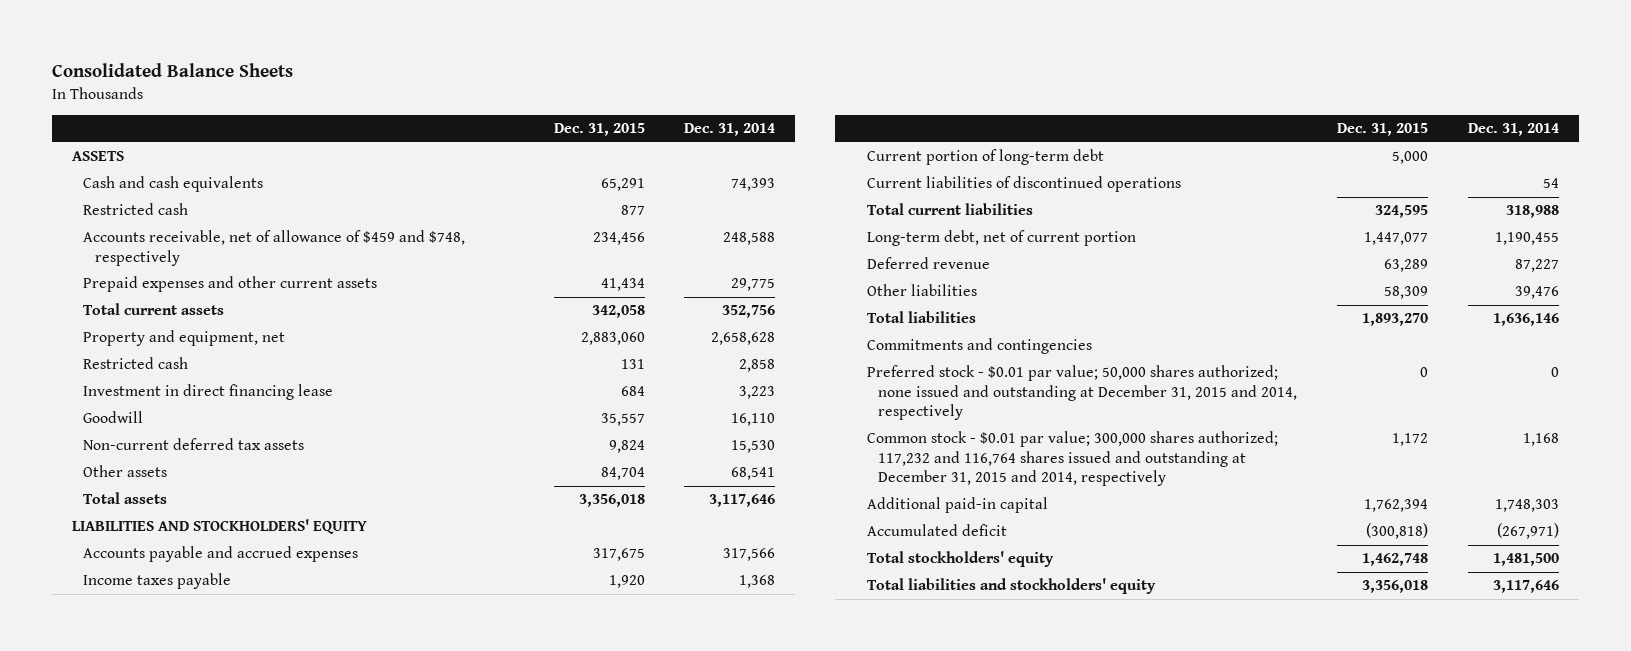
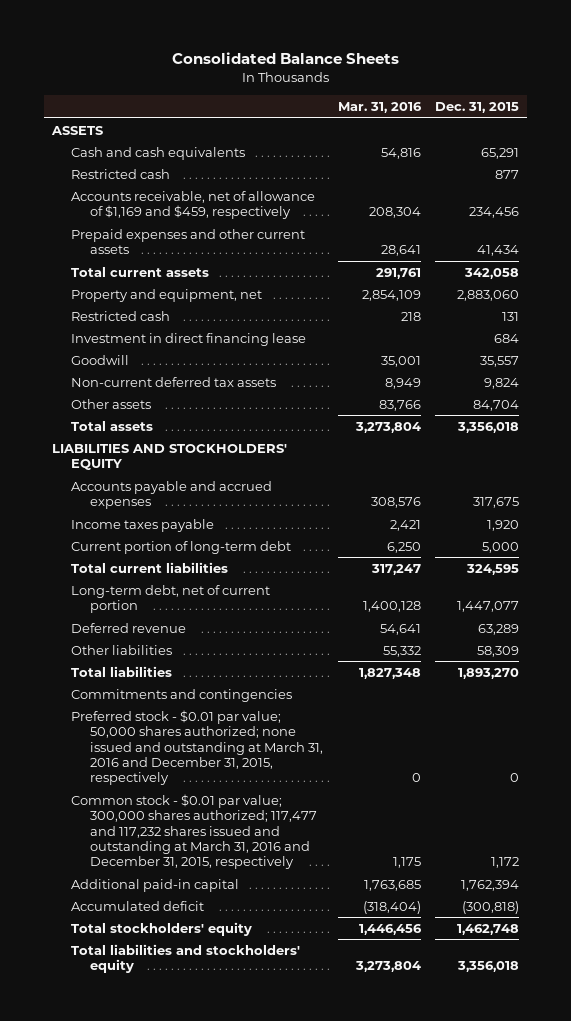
[684,123,776,137] Dec. 31, 2014 -> none
none -> [337,101,422,113] Mar. 31, 2016
[83,230,466,266] Accounts receivable, net of allowance of $459 and $748, respectively -> [70,190,315,220] Accounts receivable, net of allowance of $1,169 and $459, respectively
[866,176,1181,193] Current liabilities of discontinued operations -> none
[866,365,1298,421] Preferred stock - $0.01 par value; 50,000 shares authorized; none issued and outstanding at December 31, 2015 and 2014, respectively -> [70,709,323,786] Preferred stock - $0.01 par value; 50,000 shares authorized; none issued and outstanding at March 31, 2016 and December 31, 2015, respectively
[866,431,1278,487] Common stock - $0.01 par value; 300,000 shares authorized; 117,232 and 116,764 shares issued and outstanding at December 31, 2015 and 2014, respectively -> [70,793,317,870] Common stock - $0.01 par value; 300,000 shares authorized; 117,477 and 117,232 shares issued and outstanding at March 31, 2016 and December 31, 2015, respectively

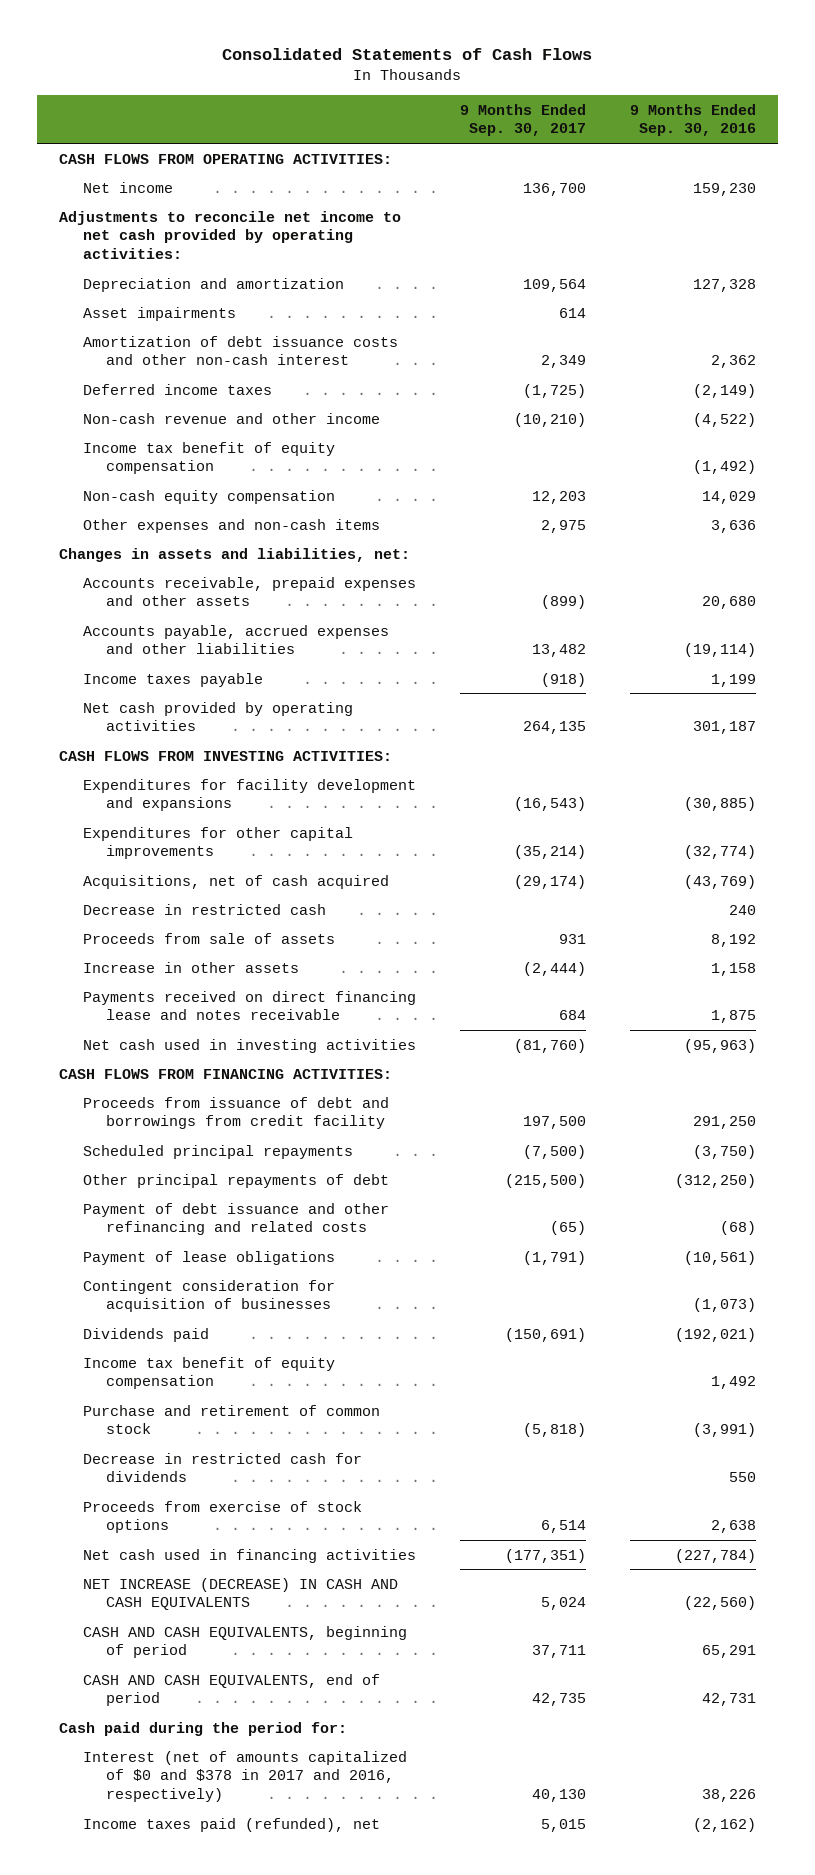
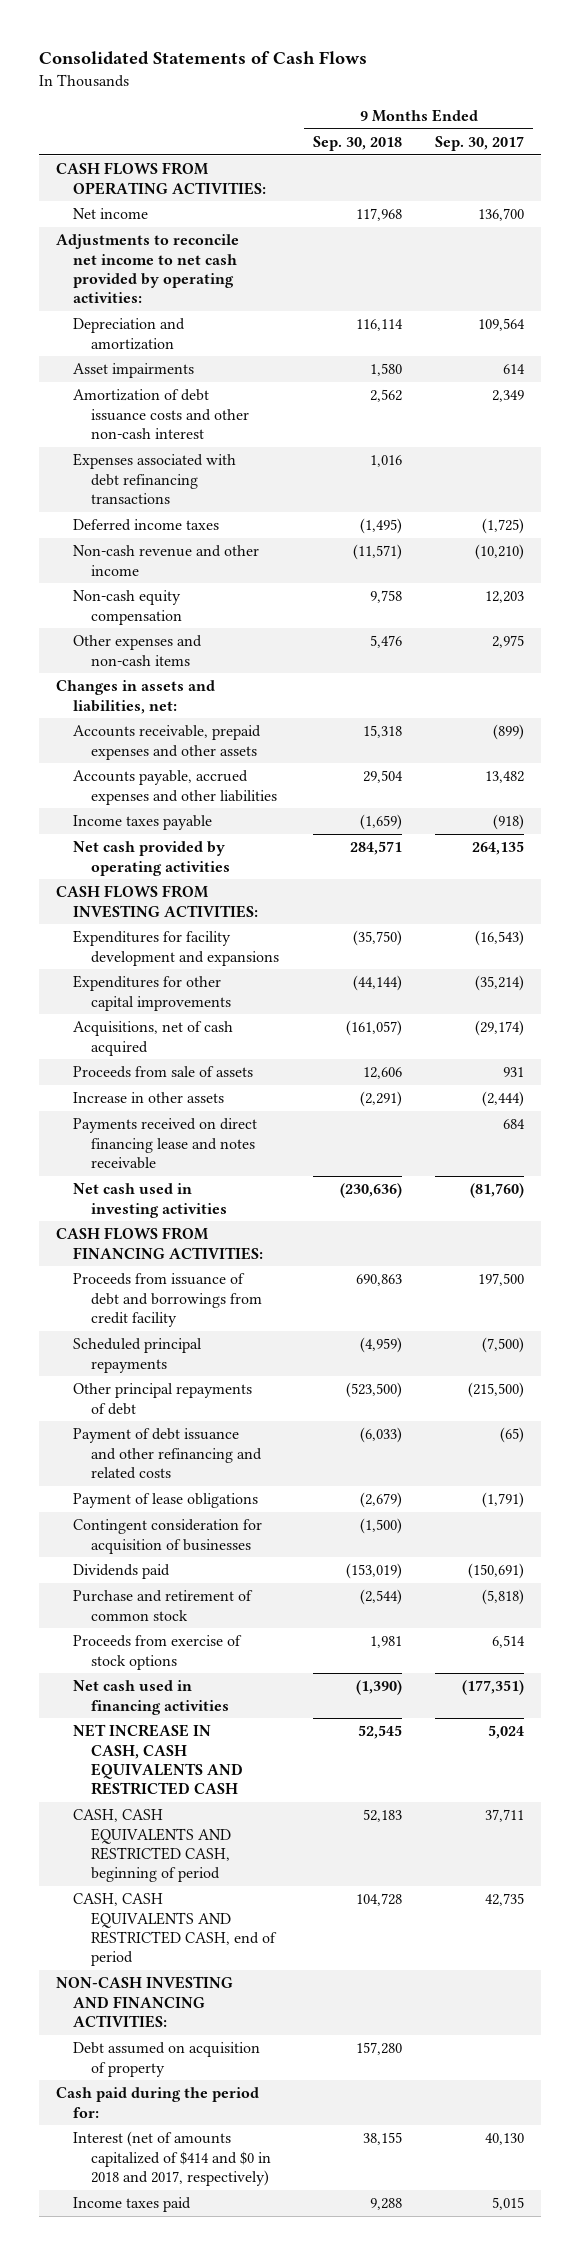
[629,103,756,137] 9 Months Ended Sep. 30, 2016 -> none
none -> [312,135,402,151] Sep. 30, 2018
none -> [73,453,237,504] Expenses associated with debt refinancing transactions
[82,441,335,475] Income tax benefit of equity compensation -> none
[82,903,326,915] Decrease in restricted cash -> none
[82,1356,335,1390] Income tax benefit of equity compensation -> none
[82,1452,362,1483] Decrease in restricted cash for dividends -> none
[82,1577,398,1611] NET INCREASE (DECREASE) IN CASH AND CASH EQUIVALENTS -> [73,1724,243,1796] NET INCREASE IN CASH, CASH EQUIVALENTS AND RESTRICTED CASH
[82,1625,407,1659] CASH AND CASH EQUIVALENTS, beginning of period -> [73,1809,231,1883] CASH, CASH EQUIVALENTS AND RESTRICTED CASH, beginning of period
[82,1673,380,1707] CASH AND CASH EQUIVALENTS, end of period -> [73,1893,277,1967] CASH, CASH EQUIVALENTS AND RESTRICTED CASH, end of period
none -> [56,1976,234,2028] NON-CASH INVESTING AND FINANCING ACTIVITIES:
none -> [73,2042,261,2077] Debt assumed on acquisition of property
[82,1750,407,1803] Interest (net of amounts capitalized of $0 and $378 in 2017 and 2016, respectively) -> [73,2131,271,2186] Interest (net of amounts capitalized of $414 and $0 in 2018 and 2017, respectively)
[82,1817,380,1832] Income taxes paid (refunded), net -> [73,2197,192,2213] Income taxes paid

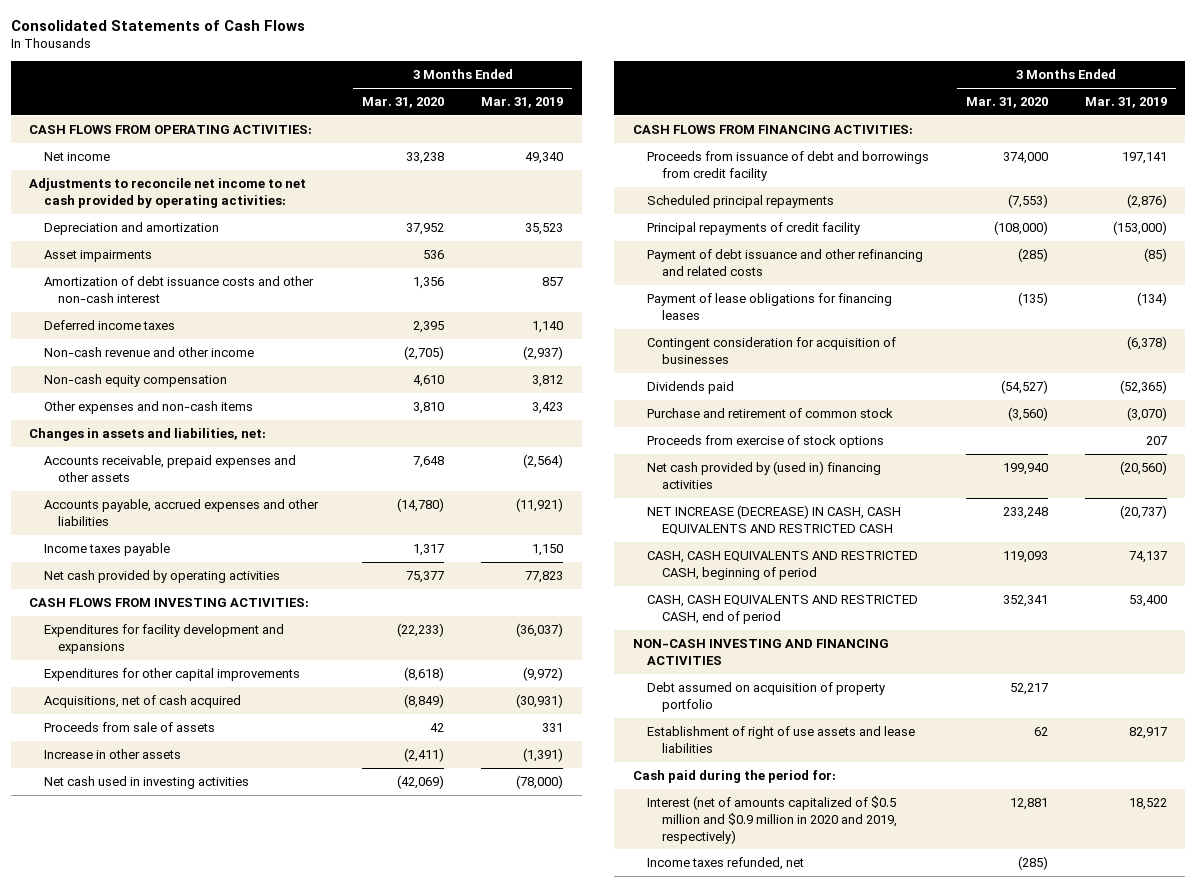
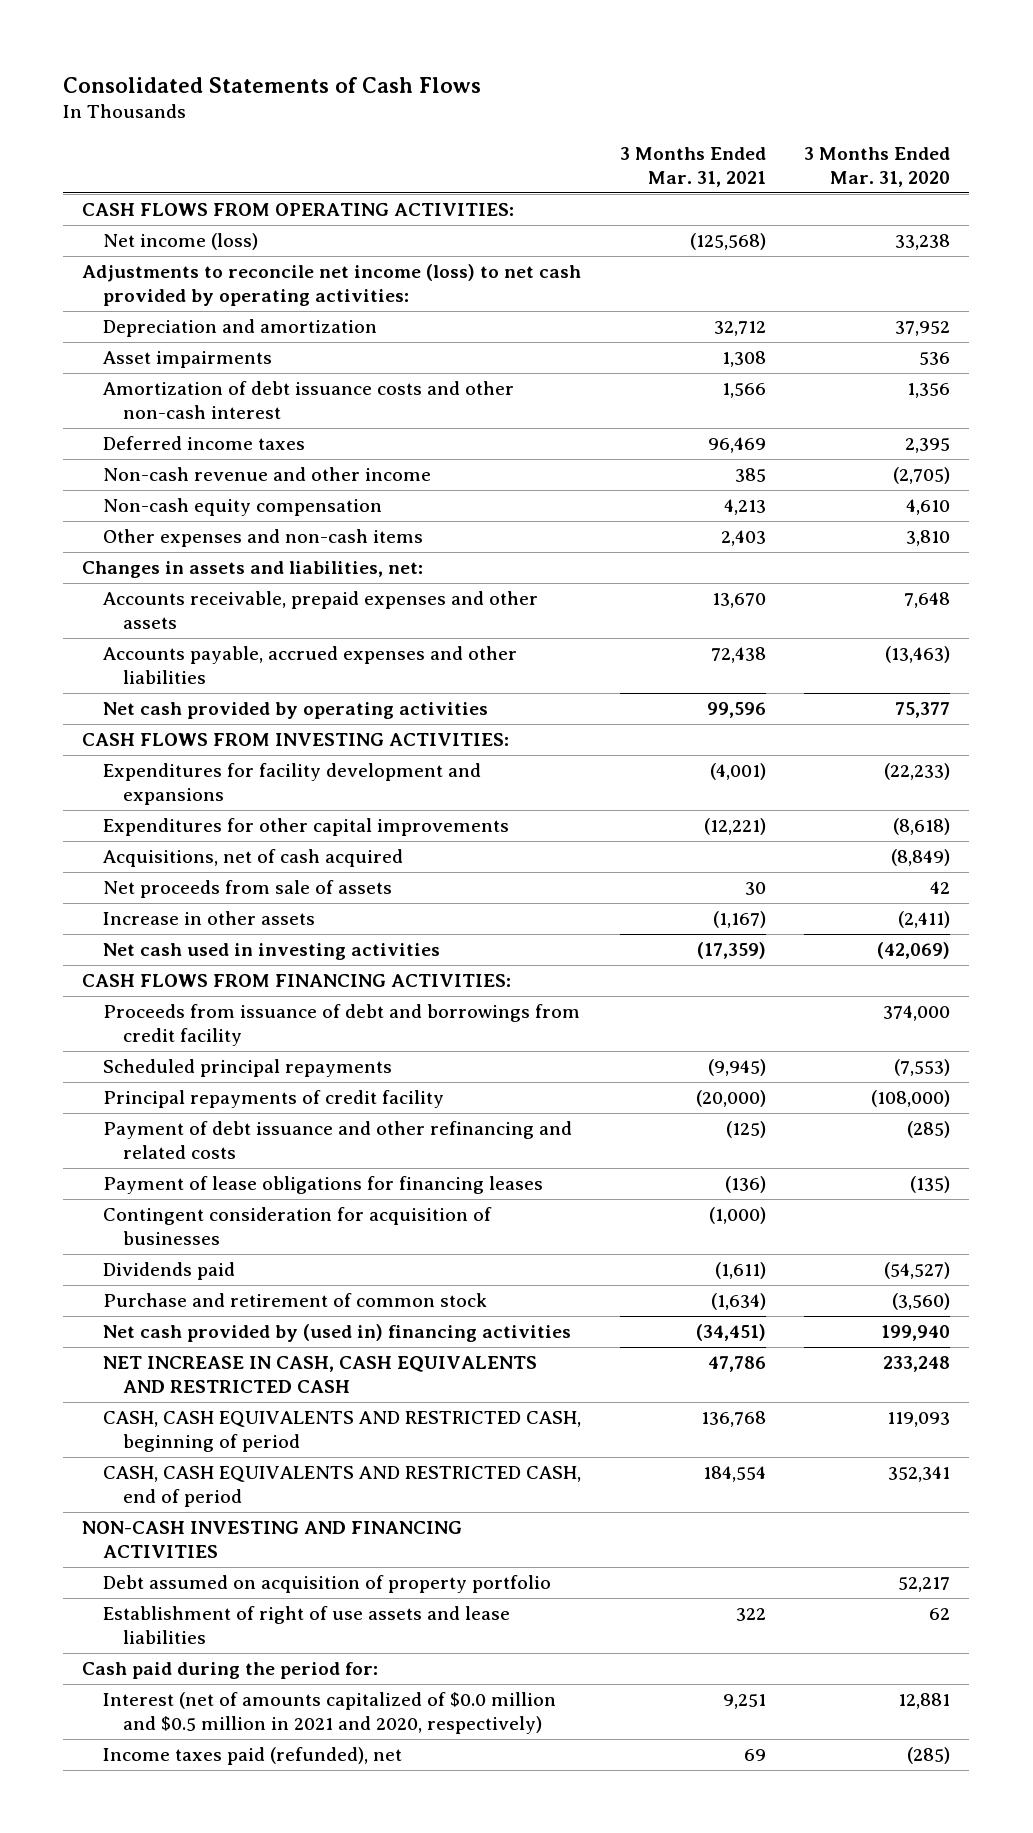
[481,97,564,109] Mar. 31, 2019 -> none
none -> [619,146,766,187] 3 Months Ended Mar. 31, 2021
[43,151,110,161] Net income -> [102,233,258,251] Net income (loss)
[29,177,307,208] Adjustments to reconcile net income to net cash provided by operating activities: -> [82,264,582,307] Adjustments to reconcile net income (loss) to net cash provided by operating activities:
[43,542,170,556] Income taxes payable -> none
[397,497,445,512] (14,780) -> [885,646,951,664] (13,463)
[43,721,215,732] Proceeds from sale of assets -> [102,880,392,899] Net proceeds from sale of assets
[647,434,885,448] Proceeds from exercise of stock options -> none
[647,504,902,535] NET INCREASE (DECREASE) IN CASH, CASH EQUIVALENTS AND RESTRICTED CASH -> [102,1356,537,1394] NET INCREASE IN CASH, CASH EQUIVALENTS AND RESTRICTED CASH
[647,795,897,844] Interest (net of amounts capitalized of $0.5 million and $0.9 million in 2020 and 2019, respectively) -> [102,1692,556,1735] Interest (net of amounts capitalized of $0.0 million and $0.5 million in 2021 and 2020, respectively)
[647,856,805,870] Income taxes refunded, net -> [102,1747,402,1766] Income taxes paid (refunded), net

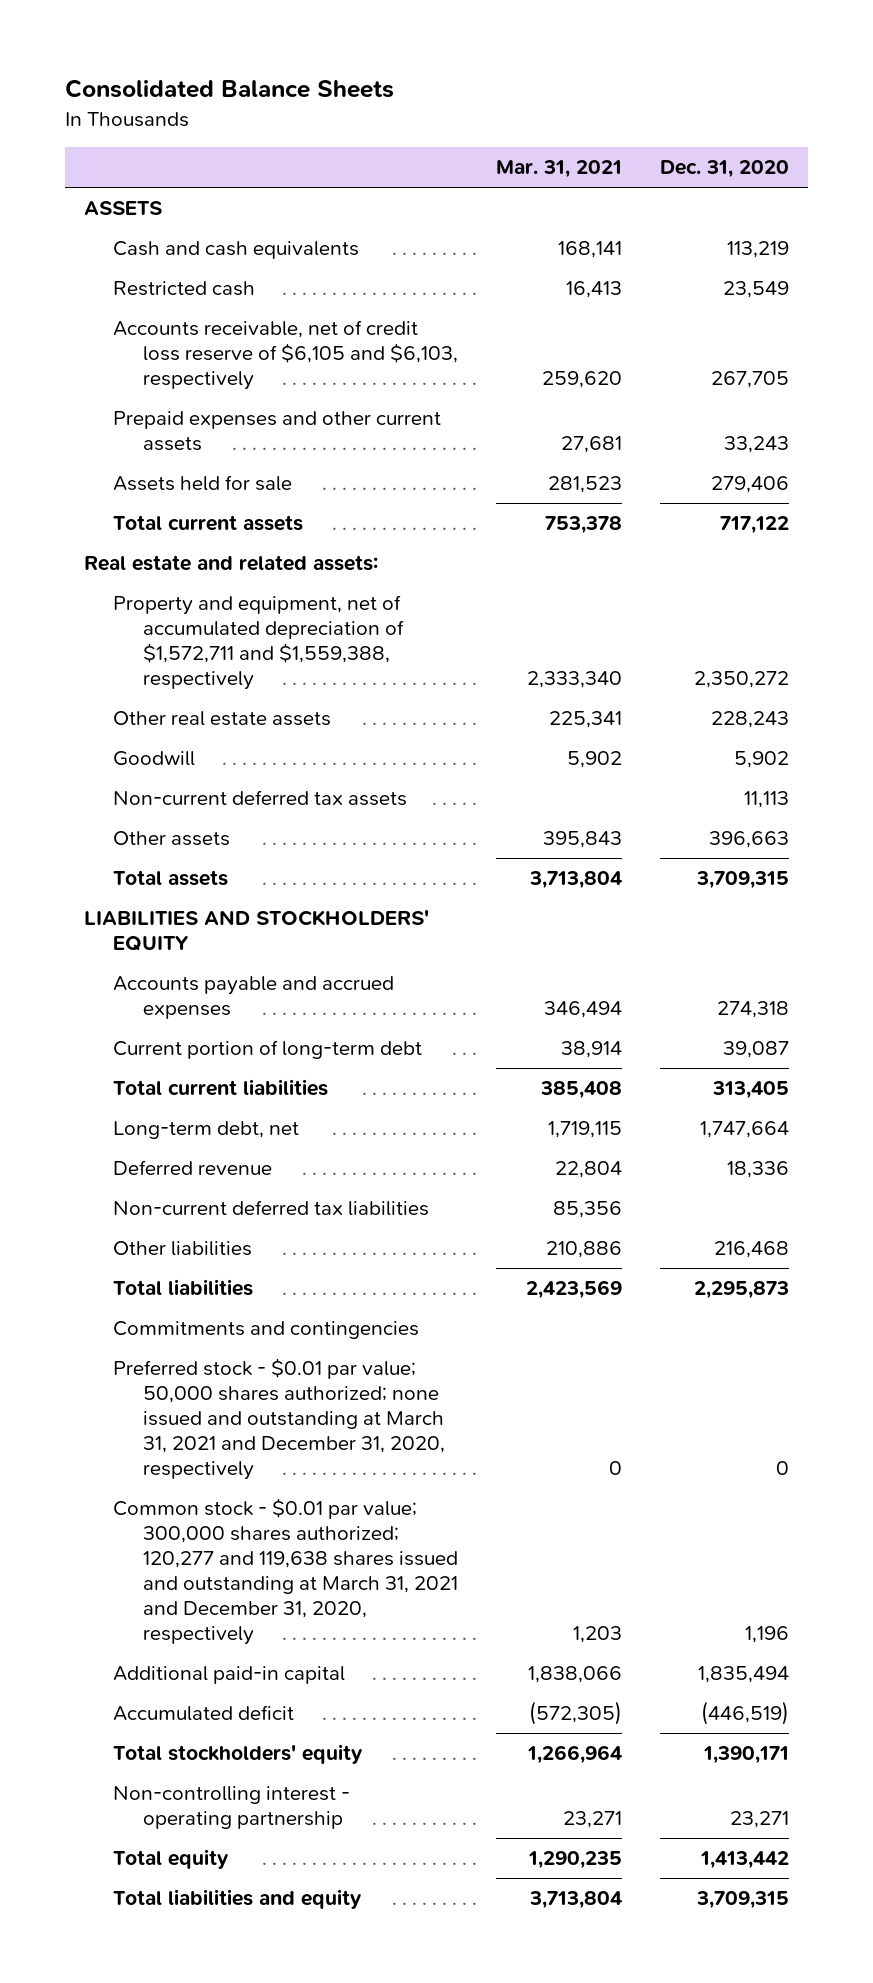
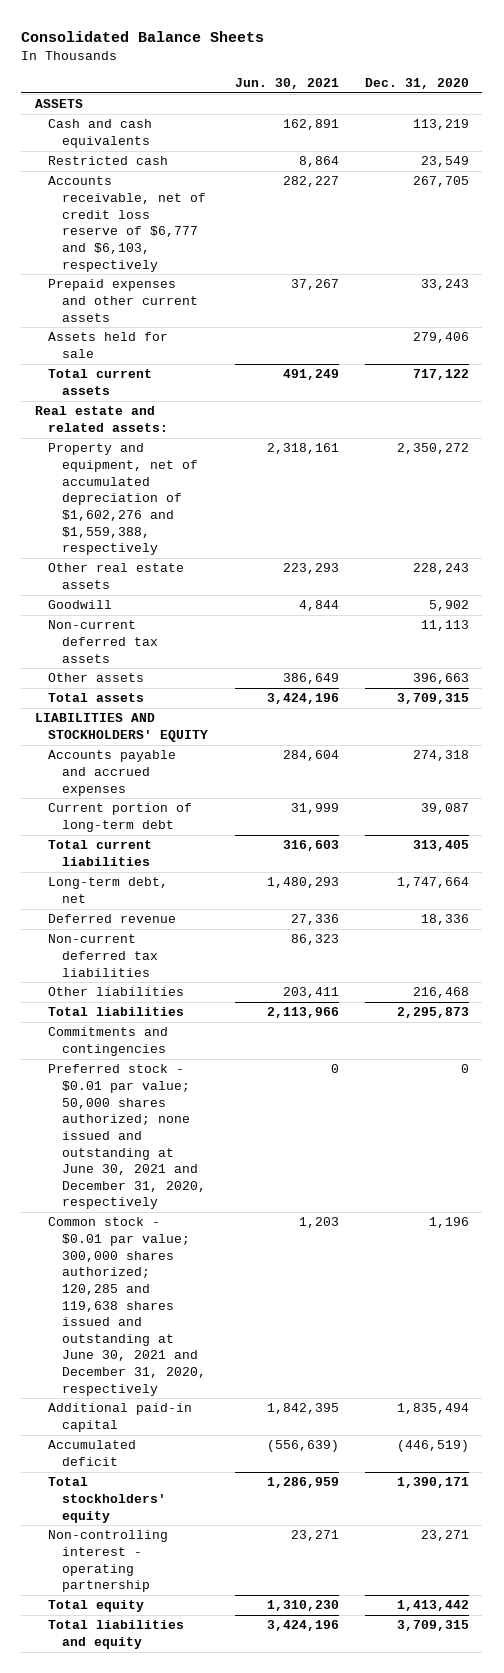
[495,160,622,179] Mar. 31, 2021 -> none
none -> [234,78,339,90] Jun. 30, 2021
[113,320,458,391] Accounts receivable, net of credit loss reserve of $6,105 and $6,103, respectively -> [48,176,206,272] Accounts receivable, net of credit loss reserve of $6,777 and $6,103, respectively
[113,595,404,691] Property and equipment, net of accumulated depreciation of $1,572,711 and $1,559,388, respectively -> [48,443,198,556] Property and equipment, net of accumulated depreciation of $1,602,276 and $1,559,388, respectively
[113,1358,445,1481] Preferred stock - $0.01 par value; 50,000 shares authorized; none issued and outstanding at March 31, 2021 and December 31, 2020, respectively -> [48,1064,206,1210] Preferred stock - $0.01 par value; 50,000 shares authorized; none issued and outstanding at June 30, 2021 and December 31, 2020, respectively
[113,1498,458,1646] Common stock - $0.01 par value; 300,000 shares authorized; 120,277 and 119,638 shares issued and outstanding at March 31, 2021 and December 31, 2020, respectively -> [48,1217,206,1396] Common stock - $0.01 par value; 300,000 shares authorized; 120,285 and 119,638 shares issued and outstanding at June 30, 2021 and December 31, 2020, respectively

